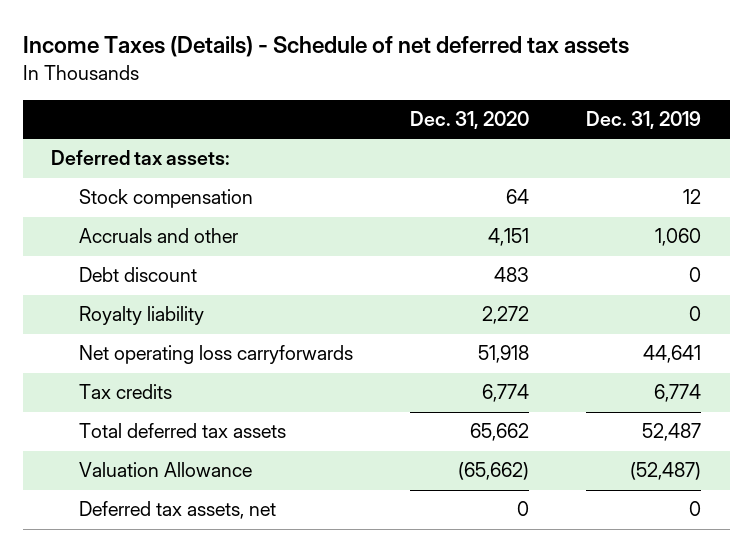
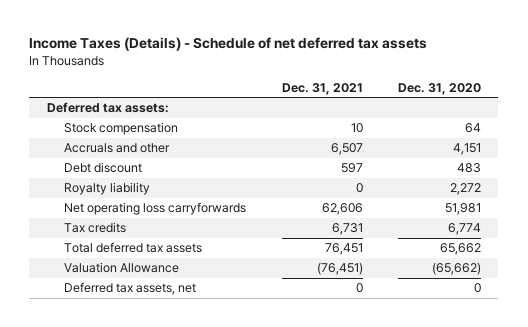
[586,110,702,129] Dec. 31, 2019 -> none
none -> [281,82,363,95] Dec. 31, 2021
[477,345,529,364] 51,918 -> [444,203,481,216] 51,981

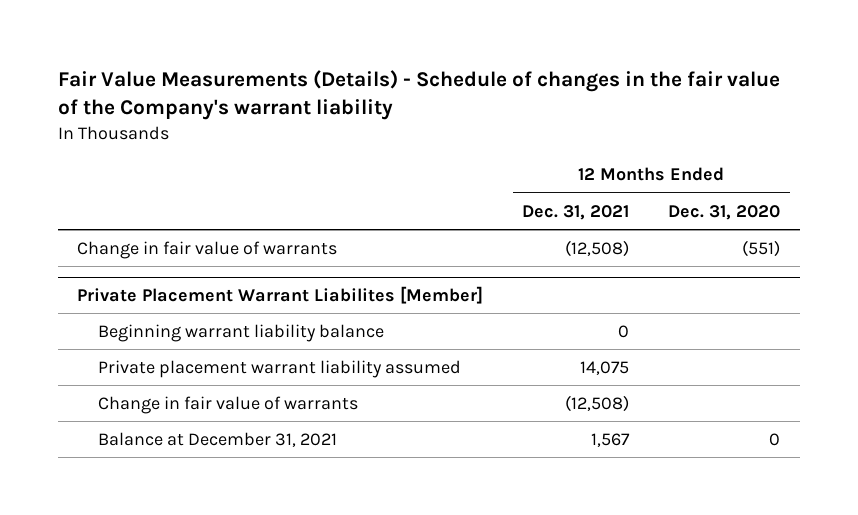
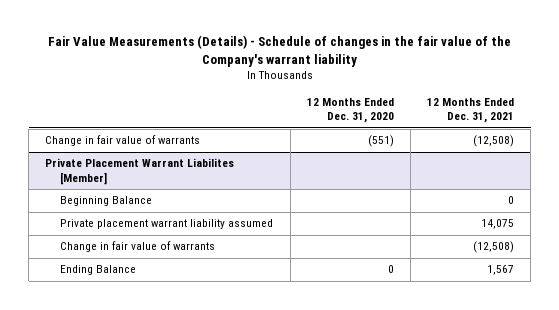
[98,323,385,342] Beginning warrant liability balance -> [60,196,153,207] Beginning Balance
[98,431,338,447] Balance at December 31, 2021 -> [60,265,137,276] Ending Balance

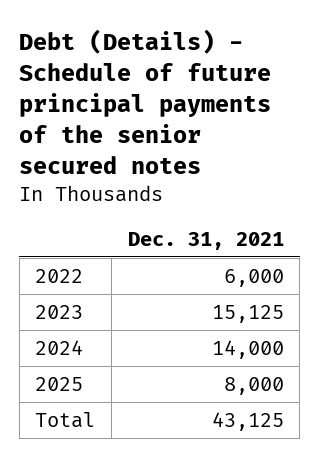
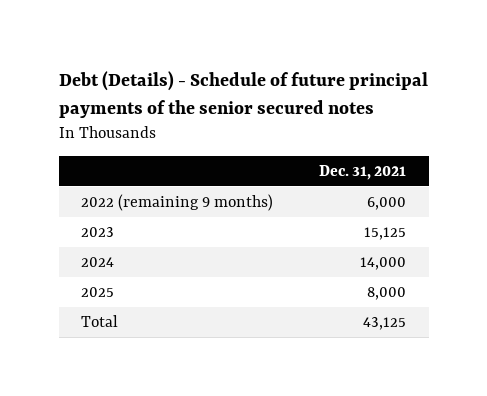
[35,268,84,283] 2022 -> [81,193,274,211] 2022 (remaining 9 months)

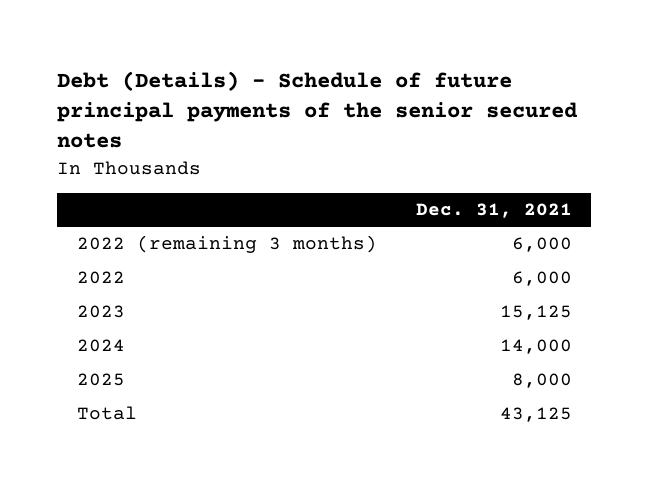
none -> [76,235,377,254] 2022 (remaining 3 months)
[81,193,274,211] 2022 (remaining 9 months) -> [76,271,125,285] 2022

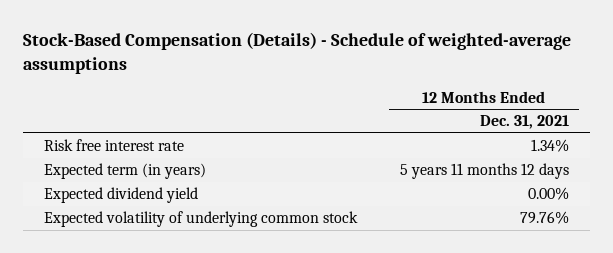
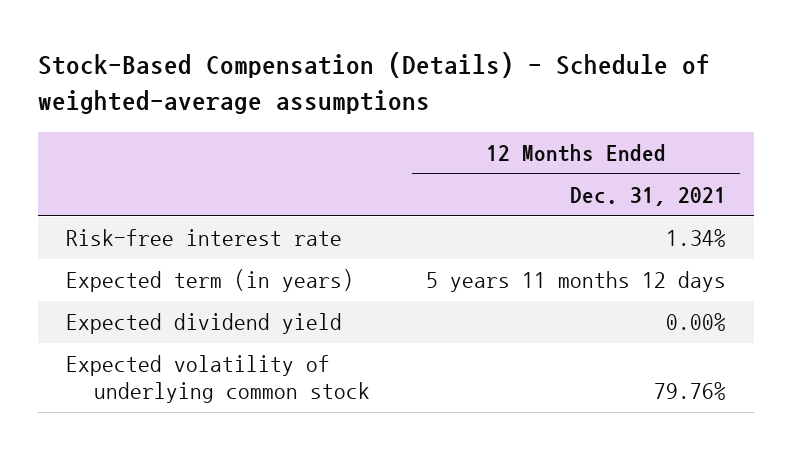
[43,138,184,151] Risk free interest rate -> [65,229,342,247] Risk-free interest rate

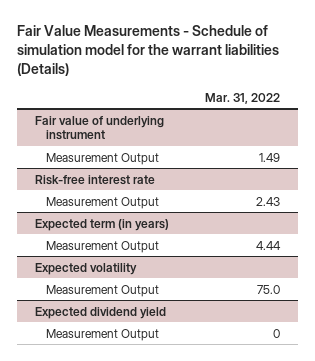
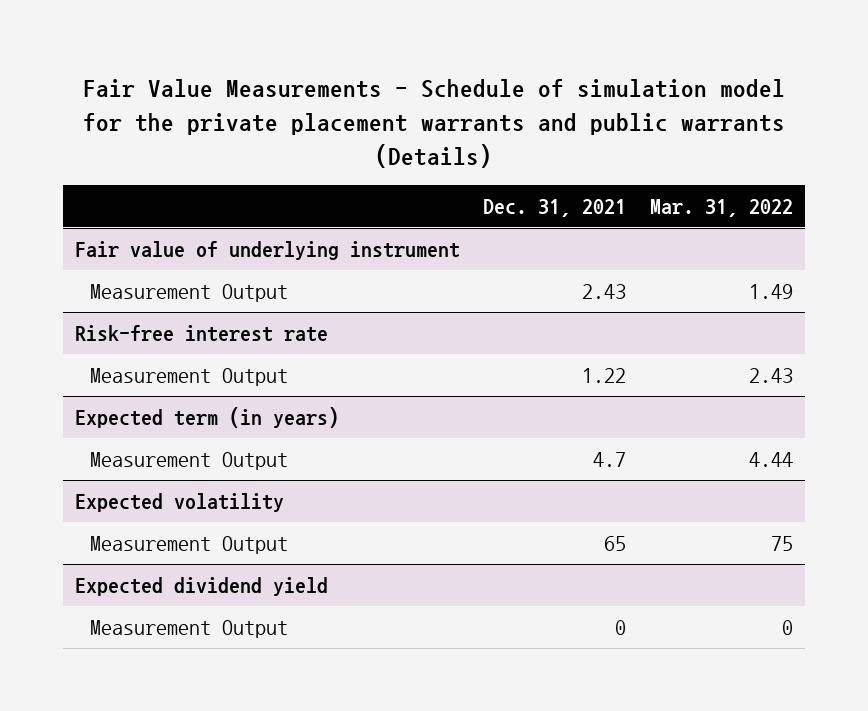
[16,24,279,76] Fair Value Measurements - Schedule of simulation model for the warrant liabilities (Details) -> [82,79,785,168] Fair Value Measurements - Schedule of simulation model for the private placement warrants and public warrants (Details)
none -> [483,199,627,218] Dec. 31, 2021
[257,284,281,294] 75.0 -> [770,535,793,551] 75

